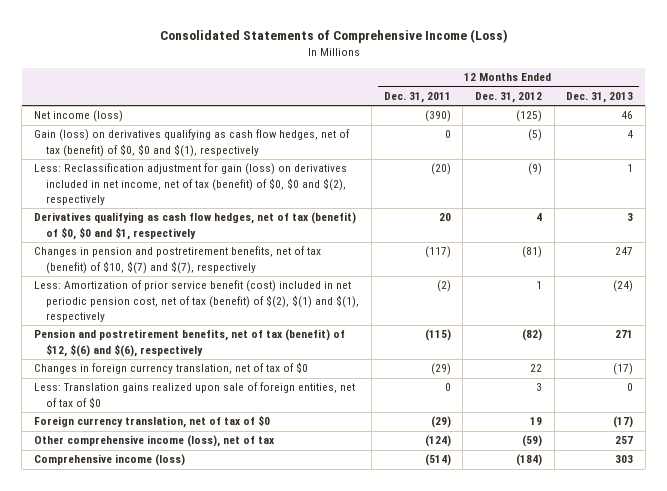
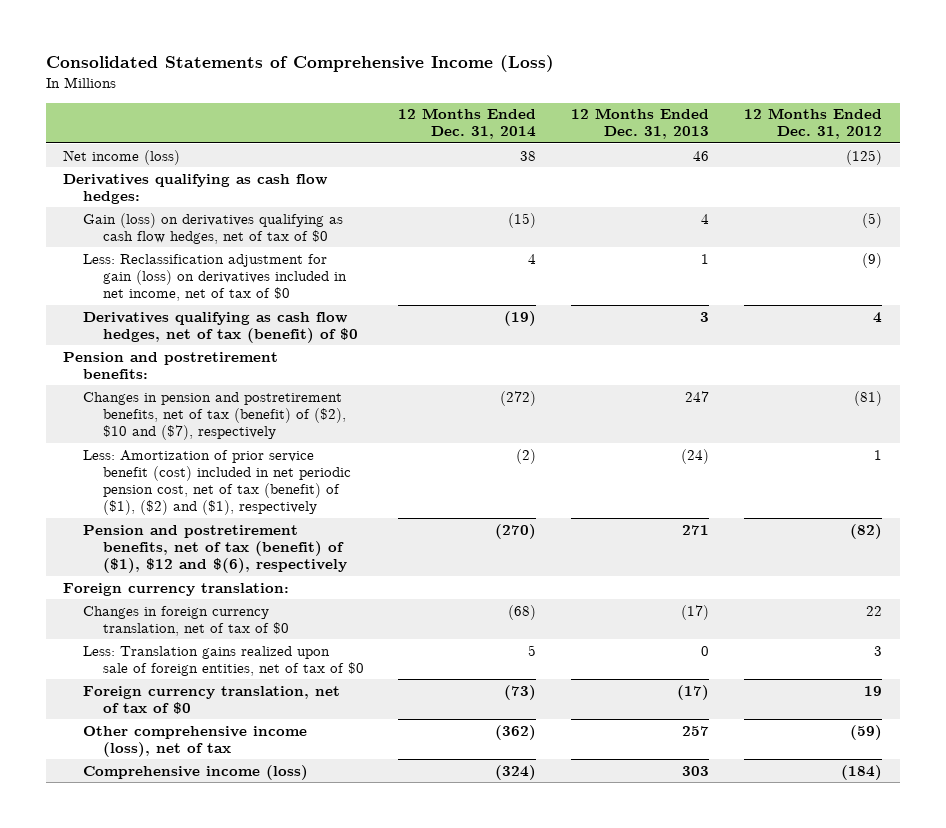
[383,91,451,103] Dec. 31, 2011 -> none
none -> [398,108,537,140] 12 Months Ended Dec. 31, 2014
none -> [63,173,329,204] Derivatives qualifying as cash flow hedges:
[34,129,351,157] Gain (loss) on derivatives qualifying as cash flow hedges, net of tax (benefit) of $0, $0 and $(1), respectively -> [82,212,343,244] Gain (loss) on derivatives qualifying as cash flow hedges, net of tax of $0
[34,163,348,205] Less: Reclassification adjustment for gain (loss) on derivatives included in net income, net of tax (benefit) of $0, $0 and $(2), respectively -> [82,253,347,302] Less: Reclassification adjustment for gain (loss) on derivatives included in net income, net of tax of $0
[34,212,357,240] Derivatives qualifying as cash flow hedges, net of tax (benefit) of $0, $0 and $1, respectively -> [82,311,358,343] Derivatives qualifying as cash flow hedges, net of tax (benefit) of $0
none -> [63,351,279,379] Pension and postretirement benefits:
[34,246,322,274] Changes in pension and postretirement benefits, net of tax (benefit) of $10, $(7) and $(7), respectively -> [82,391,346,441] Changes in pension and postretirement benefits, net of tax (benefit) of ($2), $10 and ($7), respectively
[34,280,360,322] Less: Amortization of prior service benefit (cost) included in net periodic pension cost, net of tax (benefit) of $(2), $(1) and $(1), respectively -> [82,449,351,516] Less: Amortization of prior service benefit (cost) included in net periodic pension cost, net of tax (benefit) of ($1), ($2) and ($1), respectively
[34,329,346,357] Pension and postretirement benefits, net of tax (benefit) of $12, $(6) and $(6), respectively -> [82,524,347,574] Pension and postretirement benefits, net of tax (benefit) of ($1), $12 and $(6), respectively
none -> [63,582,290,596] Foreign currency translation:

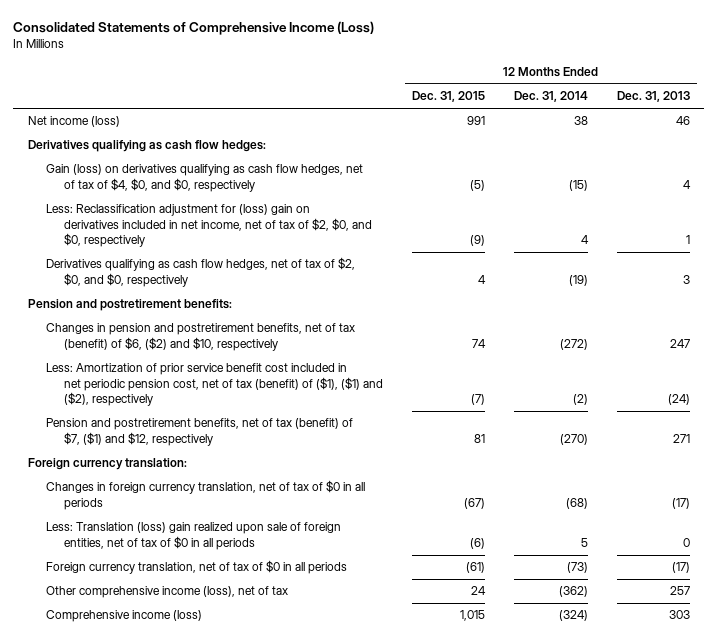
[744,108,883,140] 12 Months Ended Dec. 31, 2012 -> none
none -> [411,91,485,103] Dec. 31, 2015
[82,212,343,244] Gain (loss) on derivatives qualifying as cash flow hedges, net of tax of $0 -> [45,164,363,192] Gain (loss) on derivatives qualifying as cash flow hedges, net of tax of $4, $0, and $0, respectively
[82,253,347,302] Less: Reclassification adjustment for gain (loss) on derivatives included in net income, net of tax of $0 -> [45,204,372,248] Less: Reclassification adjustment for (loss) gain on derivatives included in net income, net of tax of $2, $0, and $0, respectively
[82,311,358,343] Derivatives qualifying as cash flow hedges, net of tax (benefit) of $0 -> [45,257,355,287] Derivatives qualifying as cash flow hedges, net of tax of $2, $0, and $0, respectively
[82,391,346,441] Changes in pension and postretirement benefits, net of tax (benefit) of ($2), $10 and ($7), respectively -> [45,323,355,351] Changes in pension and postretirement benefits, net of tax (benefit) of $6, ($2) and $10, respectively
[82,449,351,516] Less: Amortization of prior service benefit (cost) included in net periodic pension cost, net of tax (benefit) of ($1), ($2) and ($1), respectively -> [45,363,383,407] Less: Amortization of prior service benefit cost included in net periodic pension cost, net of tax (benefit) of ($1), ($1) and ($2), respectively
[82,524,347,574] Pension and postretirement benefits, net of tax (benefit) of ($1), $12 and $(6), respectively -> [45,418,353,446] Pension and postretirement benefits, net of tax (benefit) of $7, ($1) and $12, respectively
[82,605,289,636] Changes in foreign currency translation, net of tax of $0 -> [45,480,365,510] Changes in foreign currency translation, net of tax of $0 in all periods
[82,645,364,676] Less: Translation gains realized upon sale of foreign entities, net of tax of $0 -> [45,522,341,550] Less: Translation (loss) gain realized upon sale of foreign entities, net of tax of $0 in all periods
[82,685,340,714] Foreign currency translation, net of tax of $0 -> [45,560,347,575] Foreign currency translation, net of tax of $0 in all periods

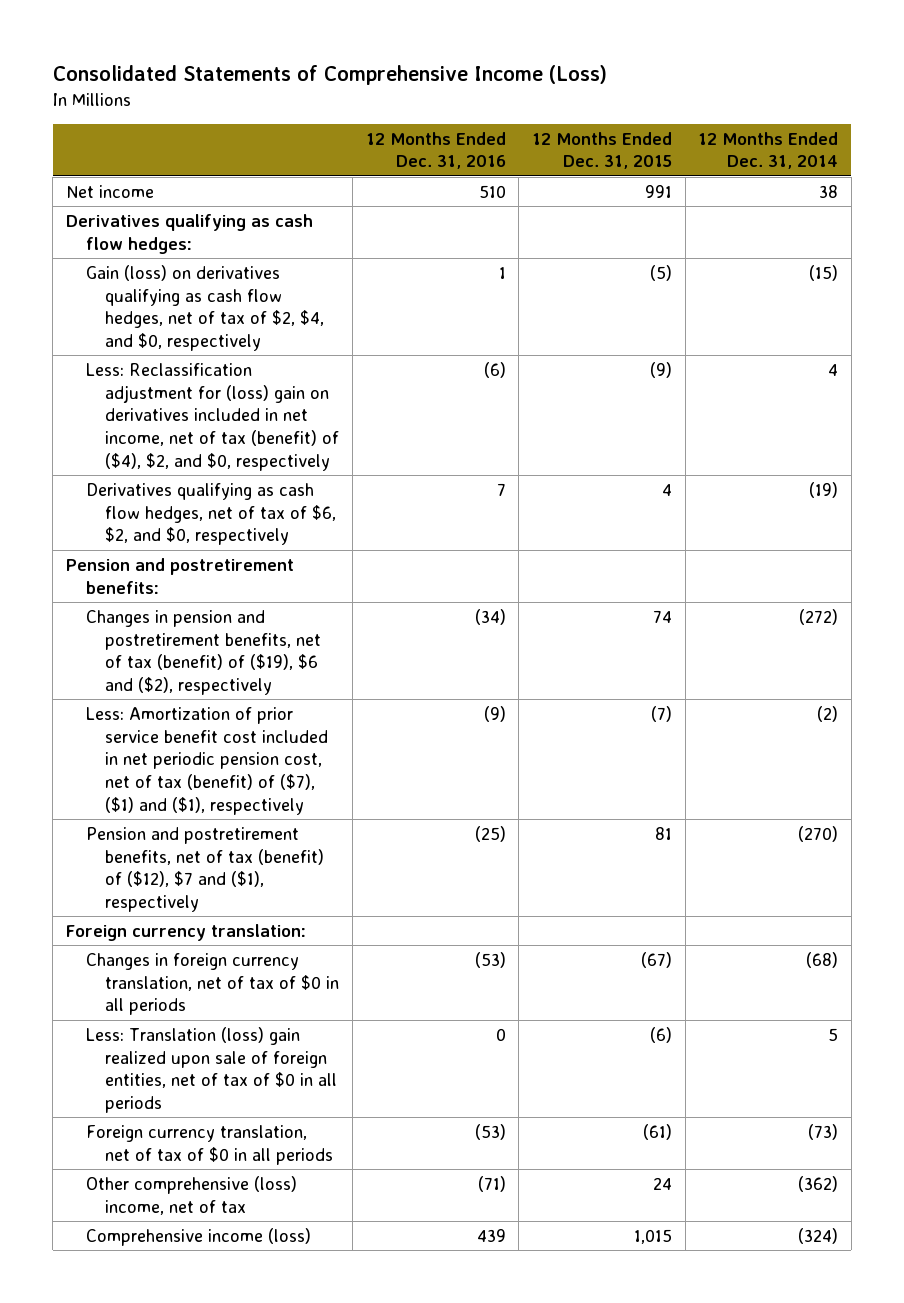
[616,91,690,103] Dec. 31, 2013 -> none
none -> [365,131,506,170] 12 Months Ended Dec. 31, 2016
[27,116,120,128] Net income (loss) -> [65,184,154,198] Net income
[45,164,363,192] Gain (loss) on derivatives qualifying as cash flow hedges, net of tax of $4, $0, and $0, respectively -> [85,264,325,351] Gain (loss) on derivatives qualifying as cash flow hedges, net of tax of $2, $4, and $0, respectively
[45,204,372,248] Less: Reclassification adjustment for (loss) gain on derivatives included in net income, net of tax of $2, $0, and $0, respectively -> [85,362,340,471] Less: Reclassification adjustment for (loss) gain on derivatives included in net income, net of tax (benefit) of ($4), $2, and $0, respectively
[45,257,355,287] Derivatives qualifying as cash flow hedges, net of tax of $2, $0, and $0, respectively -> [85,482,337,546] Derivatives qualifying as cash flow hedges, net of tax of $6, $2, and $0, respectively
[45,323,355,351] Changes in pension and postretirement benefits, net of tax (benefit) of $6, ($2) and $10, respectively -> [85,609,322,695] Changes in pension and postretirement benefits, net of tax (benefit) of ($19), $6 and ($2), respectively
[45,363,383,407] Less: Amortization of prior service benefit cost included in net periodic pension cost, net of tax (benefit) of ($1), ($1) and ($2), respectively -> [85,706,329,815] Less: Amortization of prior service benefit cost included in net periodic pension cost, net of tax (benefit) of ($7), ($1) and ($1), respectively
[45,418,353,446] Pension and postretirement benefits, net of tax (benefit) of $7, ($1) and $12, respectively -> [85,826,325,912] Pension and postretirement benefits, net of tax (benefit) of ($12), $7 and ($1), respectively
[45,586,288,599] Other comprehensive income (loss), net of tax -> [85,1175,297,1215] Other comprehensive (loss) income, net of tax

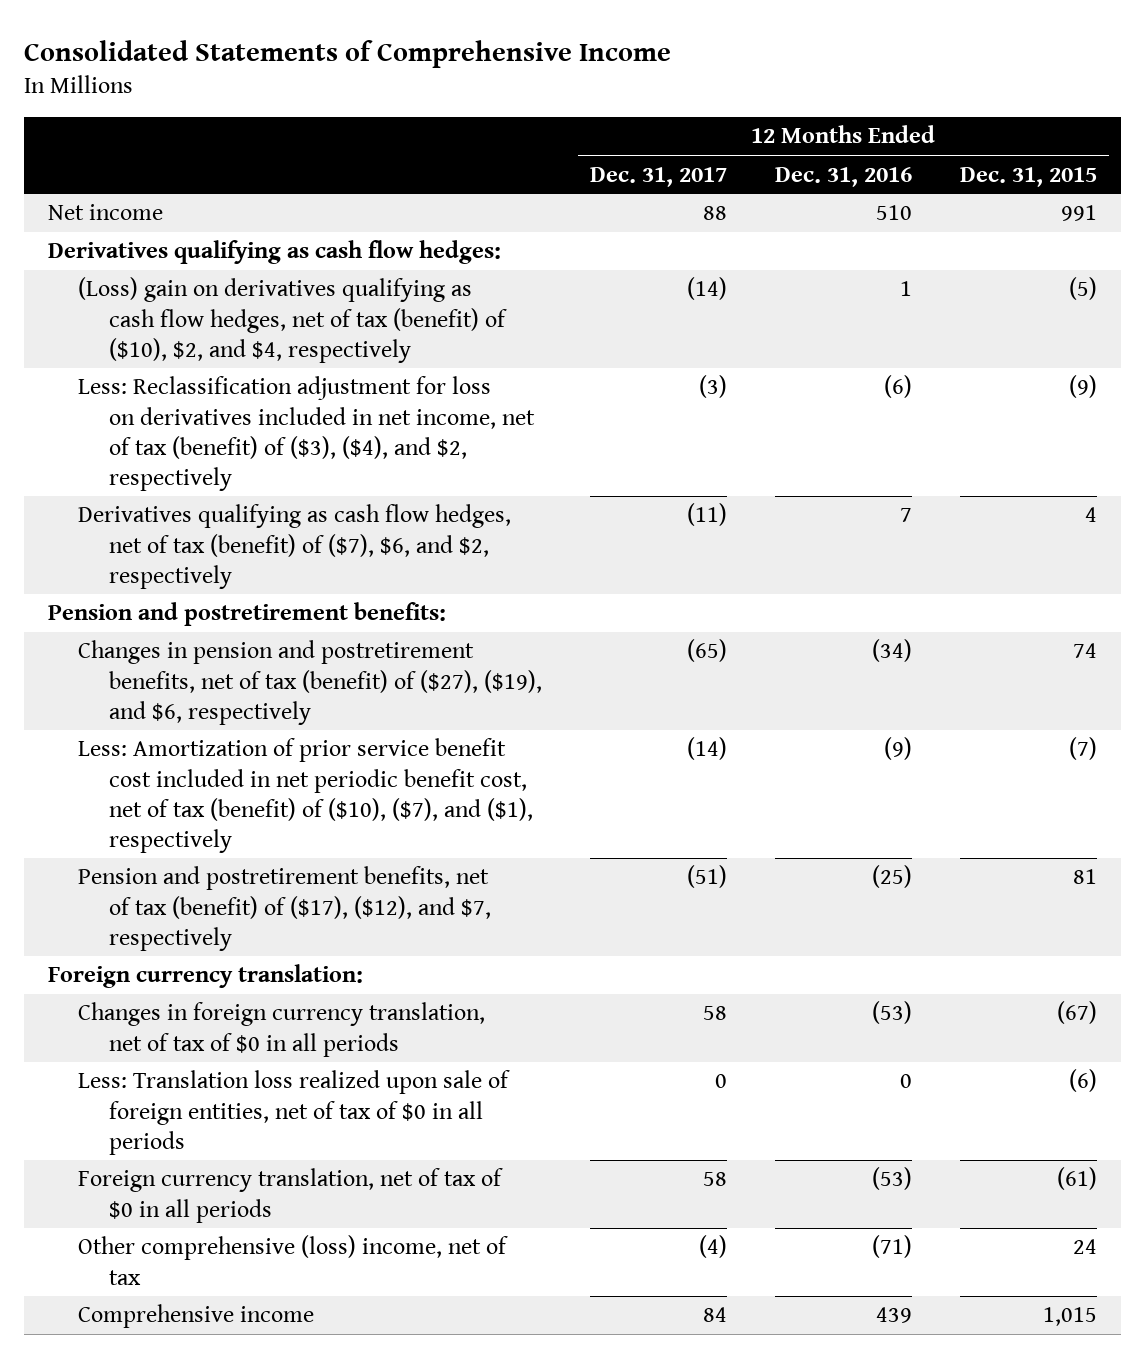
[52,65,607,86] Consolidated Statements of Comprehensive Income (Loss) -> [23,39,671,68] Consolidated Statements of Comprehensive Income
[698,131,839,170] 12 Months Ended Dec. 31, 2014 -> none
none -> [589,166,727,187] Dec. 31, 2017
[85,264,325,351] Gain (loss) on derivatives qualifying as cash flow hedges, net of tax of $2, $4, and $0, respectively -> [78,277,507,363] (Loss) gain on derivatives qualifying as cash flow hedges, net of tax (benefit) of ($10), $2, and $4, respectively
[85,362,340,471] Less: Reclassification adjustment for (loss) gain on derivatives included in net income, net of tax (benefit) of ($4), $2, and $0, respectively -> [78,376,535,491] Less: Reclassification adjustment for loss on derivatives included in net income, net of tax (benefit) of ($3), ($4), and $2, respectively
[85,482,337,546] Derivatives qualifying as cash flow hedges, net of tax of $6, $2, and $0, respectively -> [78,504,512,589] Derivatives qualifying as cash flow hedges, net of tax (benefit) of ($7), $6, and $2, respectively
[85,609,322,695] Changes in pension and postretirement benefits, net of tax (benefit) of ($19), $6 and ($2), respectively -> [78,640,542,725] Changes in pension and postretirement benefits, net of tax (benefit) of ($27), ($19), and $6, respectively
[85,706,329,815] Less: Amortization of prior service benefit cost included in net periodic pension cost, net of tax (benefit) of ($7), ($1) and ($1), respectively -> [78,738,533,853] Less: Amortization of prior service benefit cost included in net periodic benefit cost, net of tax (benefit) of ($10), ($7), and ($1), respectively
[85,826,325,912] Pension and postretirement benefits, net of tax (benefit) of ($12), $7 and ($1), respectively -> [78,866,491,951] Pension and postretirement benefits, net of tax (benefit) of ($17), ($12), and $7, respectively
[85,1026,338,1113] Less: Translation (loss) gain realized upon sale of foreign entities, net of tax of $0 in all periods -> [78,1070,511,1155] Less: Translation loss realized upon sale of foreign entities, net of tax of $0 in all periods
[85,1227,311,1246] Comprehensive income (loss) -> [78,1304,315,1329] Comprehensive income

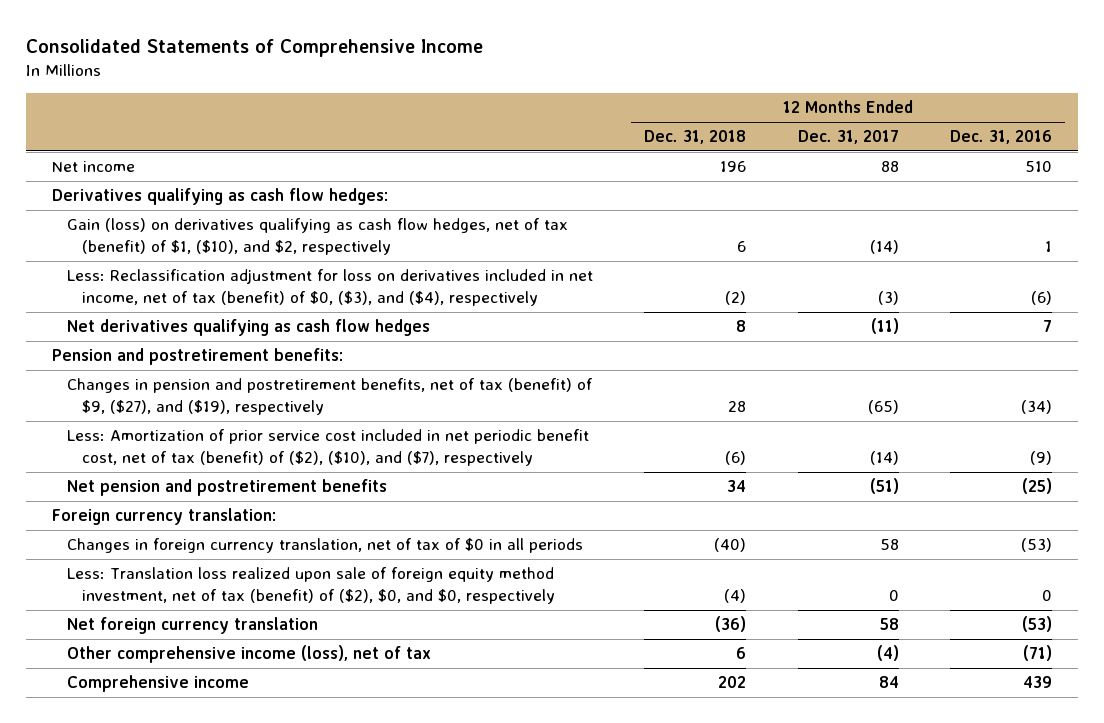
[959,166,1097,187] Dec. 31, 2015 -> none
none -> [644,130,747,145] Dec. 31, 2018
[78,277,507,363] (Loss) gain on derivatives qualifying as cash flow hedges, net of tax (benefit) of ($10), $2, and $4, respectively -> [66,218,568,256] Gain (loss) on derivatives qualifying as cash flow hedges, net of tax (benefit) of $1, ($10), and $2, respectively
[78,376,535,491] Less: Reclassification adjustment for loss on derivatives included in net income, net of tax (benefit) of ($3), ($4), and $2, respectively -> [66,269,593,307] Less: Reclassification adjustment for loss on derivatives included in net income, net of tax (benefit) of $0, ($3), and ($4), respectively
[78,504,512,589] Derivatives qualifying as cash flow hedges, net of tax (benefit) of ($7), $6, and $2, respectively -> [66,319,430,337] Net derivatives qualifying as cash flow hedges
[78,640,542,725] Changes in pension and postretirement benefits, net of tax (benefit) of ($27), ($19), and $6, respectively -> [66,378,593,416] Changes in pension and postretirement benefits, net of tax (benefit) of $9, ($27), and ($19), respectively
[78,738,533,853] Less: Amortization of prior service benefit cost included in net periodic benefit cost, net of tax (benefit) of ($10), ($7), and ($1), respectively -> [66,429,589,467] Less: Amortization of prior service cost included in net periodic benefit cost, net of tax (benefit) of ($2), ($10), and ($7), respectively
[78,866,491,951] Pension and postretirement benefits, net of tax (benefit) of ($17), ($12), and $7, respectively -> [66,479,387,497] Net pension and postretirement benefits
[78,1070,511,1155] Less: Translation loss realized upon sale of foreign entities, net of tax of $0 in all periods -> [66,567,555,605] Less: Translation loss realized upon sale of foreign equity method investment, net of tax (benefit) of ($2), $0, and $0, respectively
[78,1168,504,1223] Foreign currency translation, net of tax of $0 in all periods -> [66,617,318,635] Net foreign currency translation
[78,1235,509,1285] Other comprehensive (loss) income, net of tax -> [66,645,431,664] Other comprehensive income (loss), net of tax

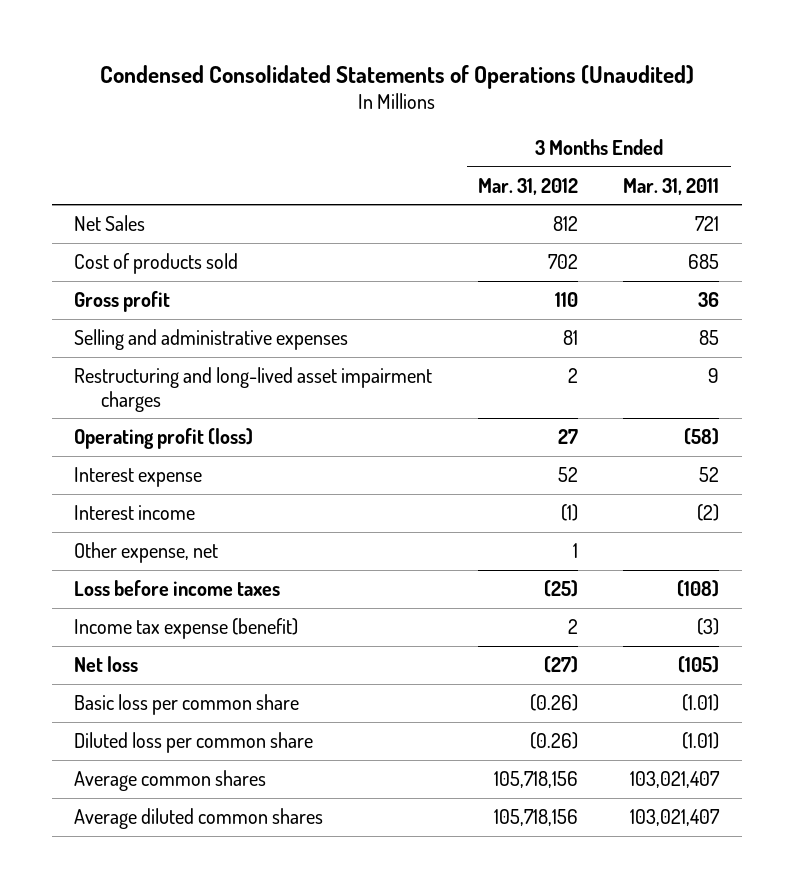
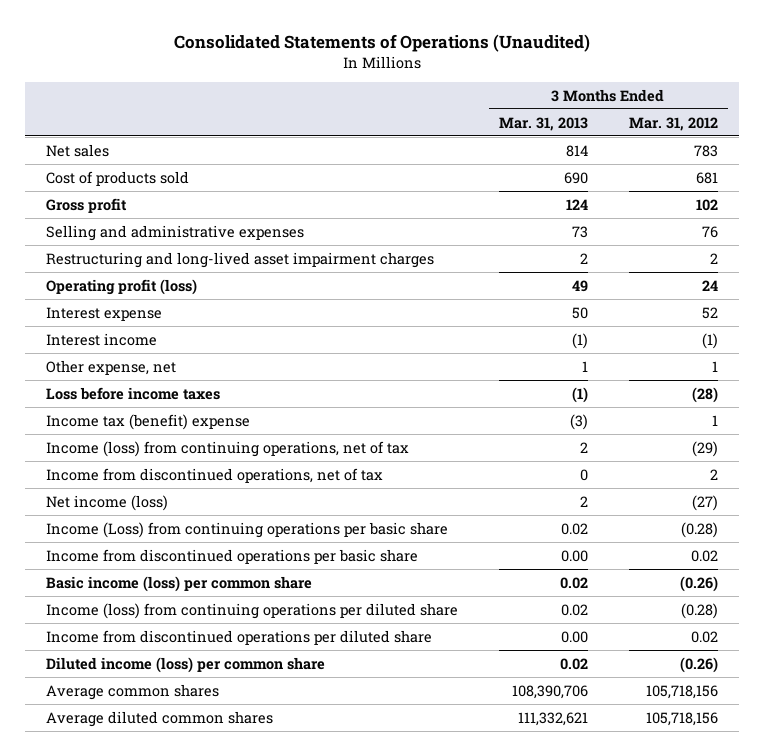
[99,64,694,89] Condensed Consolidated Statements of Operations (Unaudited) -> [173,33,590,52] Consolidated Statements of Operations (Unaudited)
[623,177,720,195] Mar. 31, 2011 -> none
none -> [498,116,588,131] Mar. 31, 2013
[74,215,146,232] Net Sales -> [45,143,109,157] Net sales
[552,216,578,232] 812 -> [694,144,719,157] 783
[547,254,578,270] 702 -> [696,171,719,184] 681
[554,292,578,308] 110 -> [696,198,719,211] 102
[562,330,578,346] 81 -> [702,225,719,238] 76
[557,429,578,445] 27 -> [702,279,719,291] 24
[543,580,578,598] (25) -> [692,386,719,403] (28)
[74,618,299,640] Income tax expense (benefit) -> [45,413,250,430] Income tax (benefit) expense
[567,619,578,635] 2 -> [712,414,719,426] 1
none -> [45,440,409,457] Income (loss) from continuing operations, net of tax
none -> [45,467,383,483] Income from discontinued operations, net of tax
[74,656,139,673] Net loss -> [45,494,168,511] Net income (loss)
none -> [45,521,448,538] Income (Loss) from continuing operations per basic share
none -> [45,548,418,564] Income from discontinued operations per basic share
[74,694,300,716] Basic loss per common share -> [45,575,312,592] Basic income (loss) per common share
none -> [45,602,458,619] Income (loss) from continuing operations per diluted share
none -> [45,629,432,645] Income from discontinued operations per diluted share
[74,732,314,754] Diluted loss per common share -> [45,656,325,673] Diluted income (loss) per common share

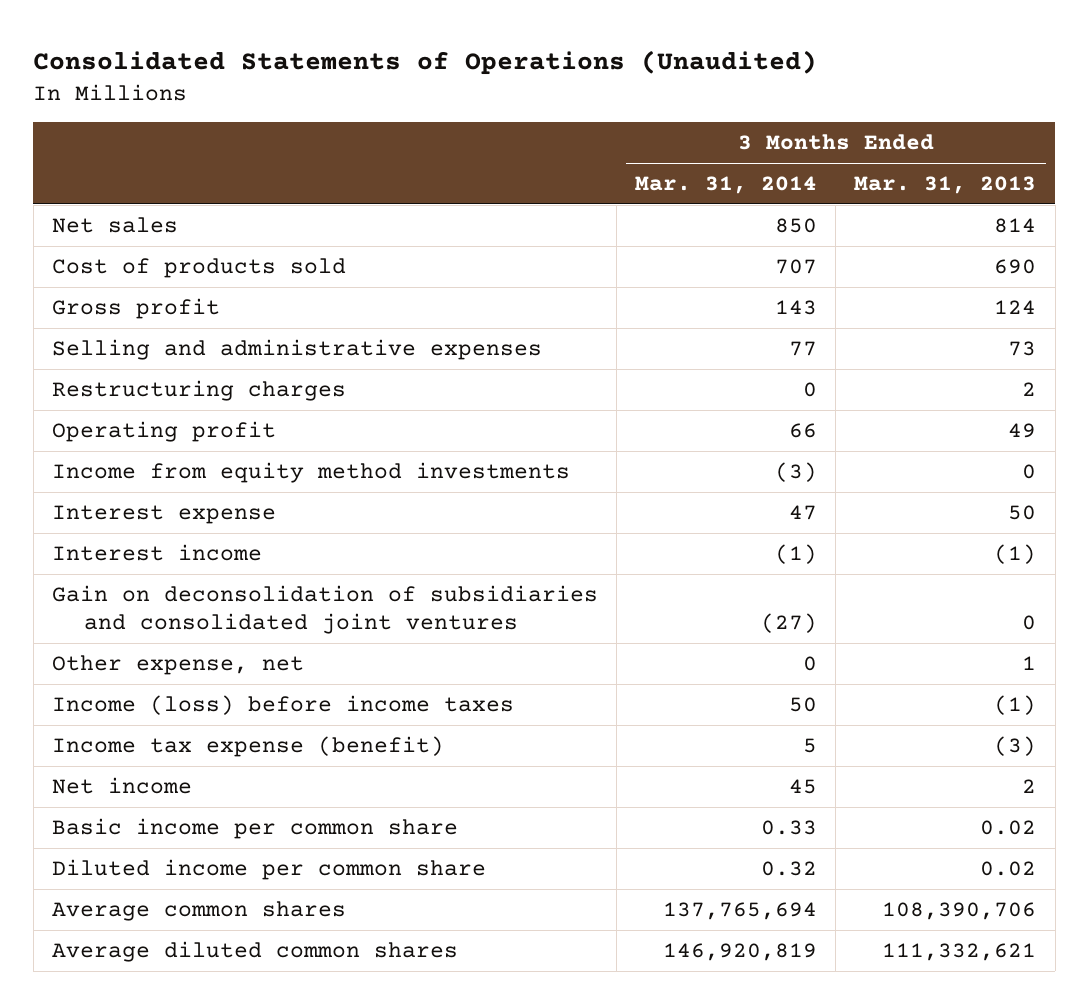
[629,116,719,131] Mar. 31, 2012 -> none
none -> [635,176,818,195] Mar. 31, 2014
[45,251,434,268] Restructuring and long-lived asset impairment charges -> [51,380,346,402] Restructuring charges
[45,278,197,295] Operating profit (loss) -> [51,421,276,443] Operating profit
none -> [51,462,570,484] Income from equity method investments
none -> [51,585,598,635] Gain on deconsolidation of subsidiaries and consolidated joint ventures
[45,440,409,457] Income (loss) from continuing operations, net of tax -> none
[45,467,383,483] Income from discontinued operations, net of tax -> none
[45,521,448,538] Income (Loss) from continuing operations per basic share -> none
[45,548,418,564] Income from discontinued operations per basic share -> none
[45,602,458,619] Income (loss) from continuing operations per diluted share -> none
[45,629,432,645] Income from discontinued operations per diluted share -> none
[45,386,220,400] Loss before income taxes -> [51,695,514,716] Income (loss) before income taxes
[45,413,250,430] Income tax (benefit) expense -> [51,736,444,758] Income tax expense (benefit)
[45,494,168,511] Net income (loss) -> [51,777,192,795] Net income
[45,575,312,592] Basic income (loss) per common share -> [51,818,458,840] Basic income per common share
[45,656,325,673] Diluted income (loss) per common share -> [51,859,486,881] Diluted income per common share

